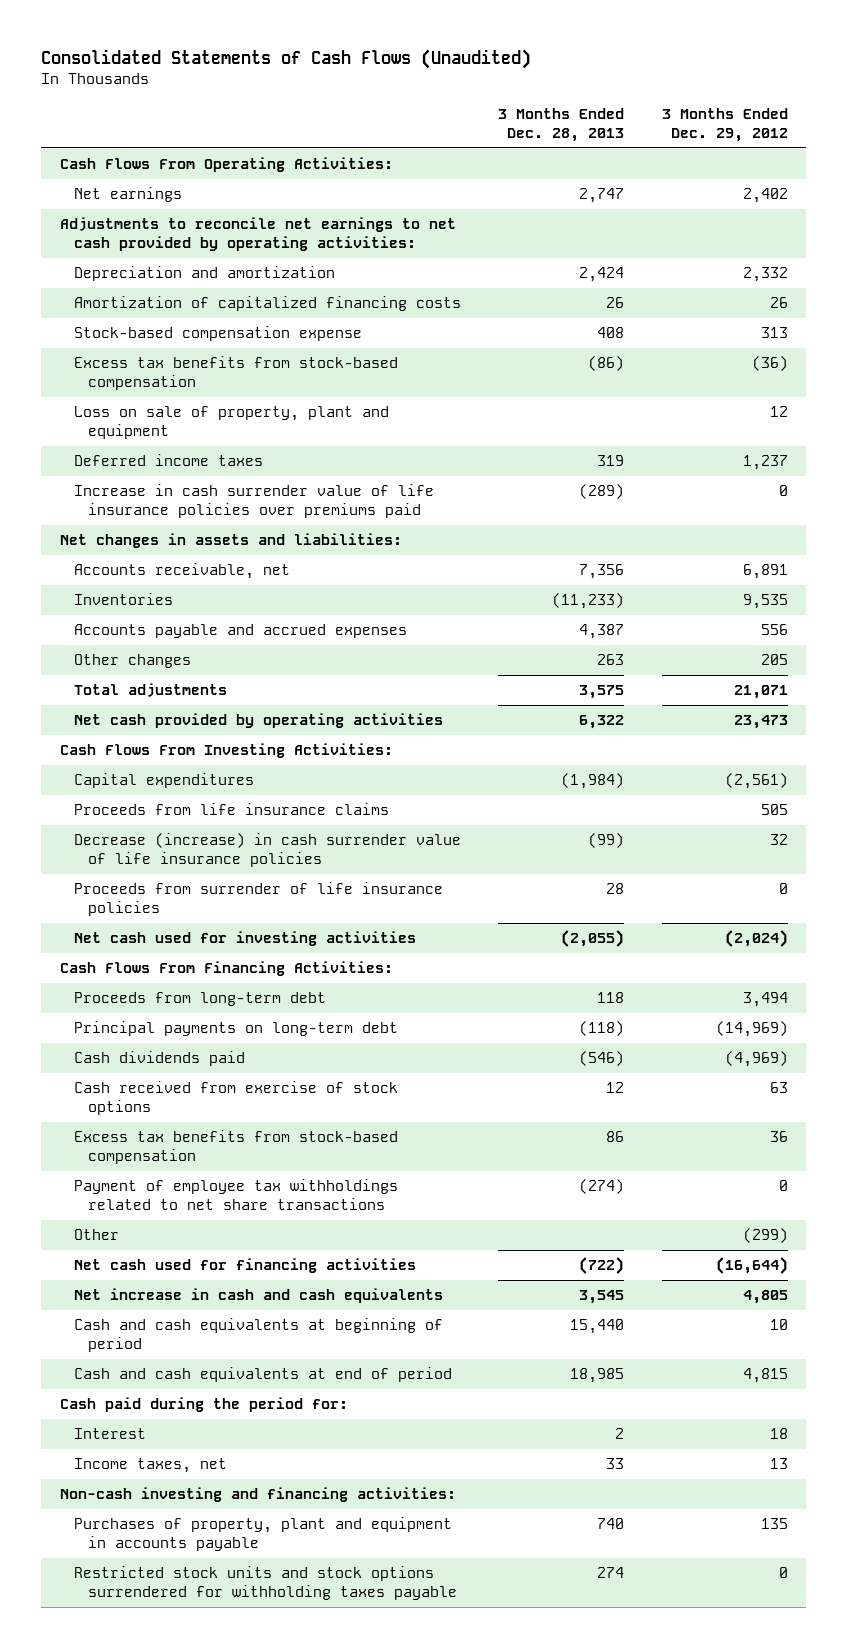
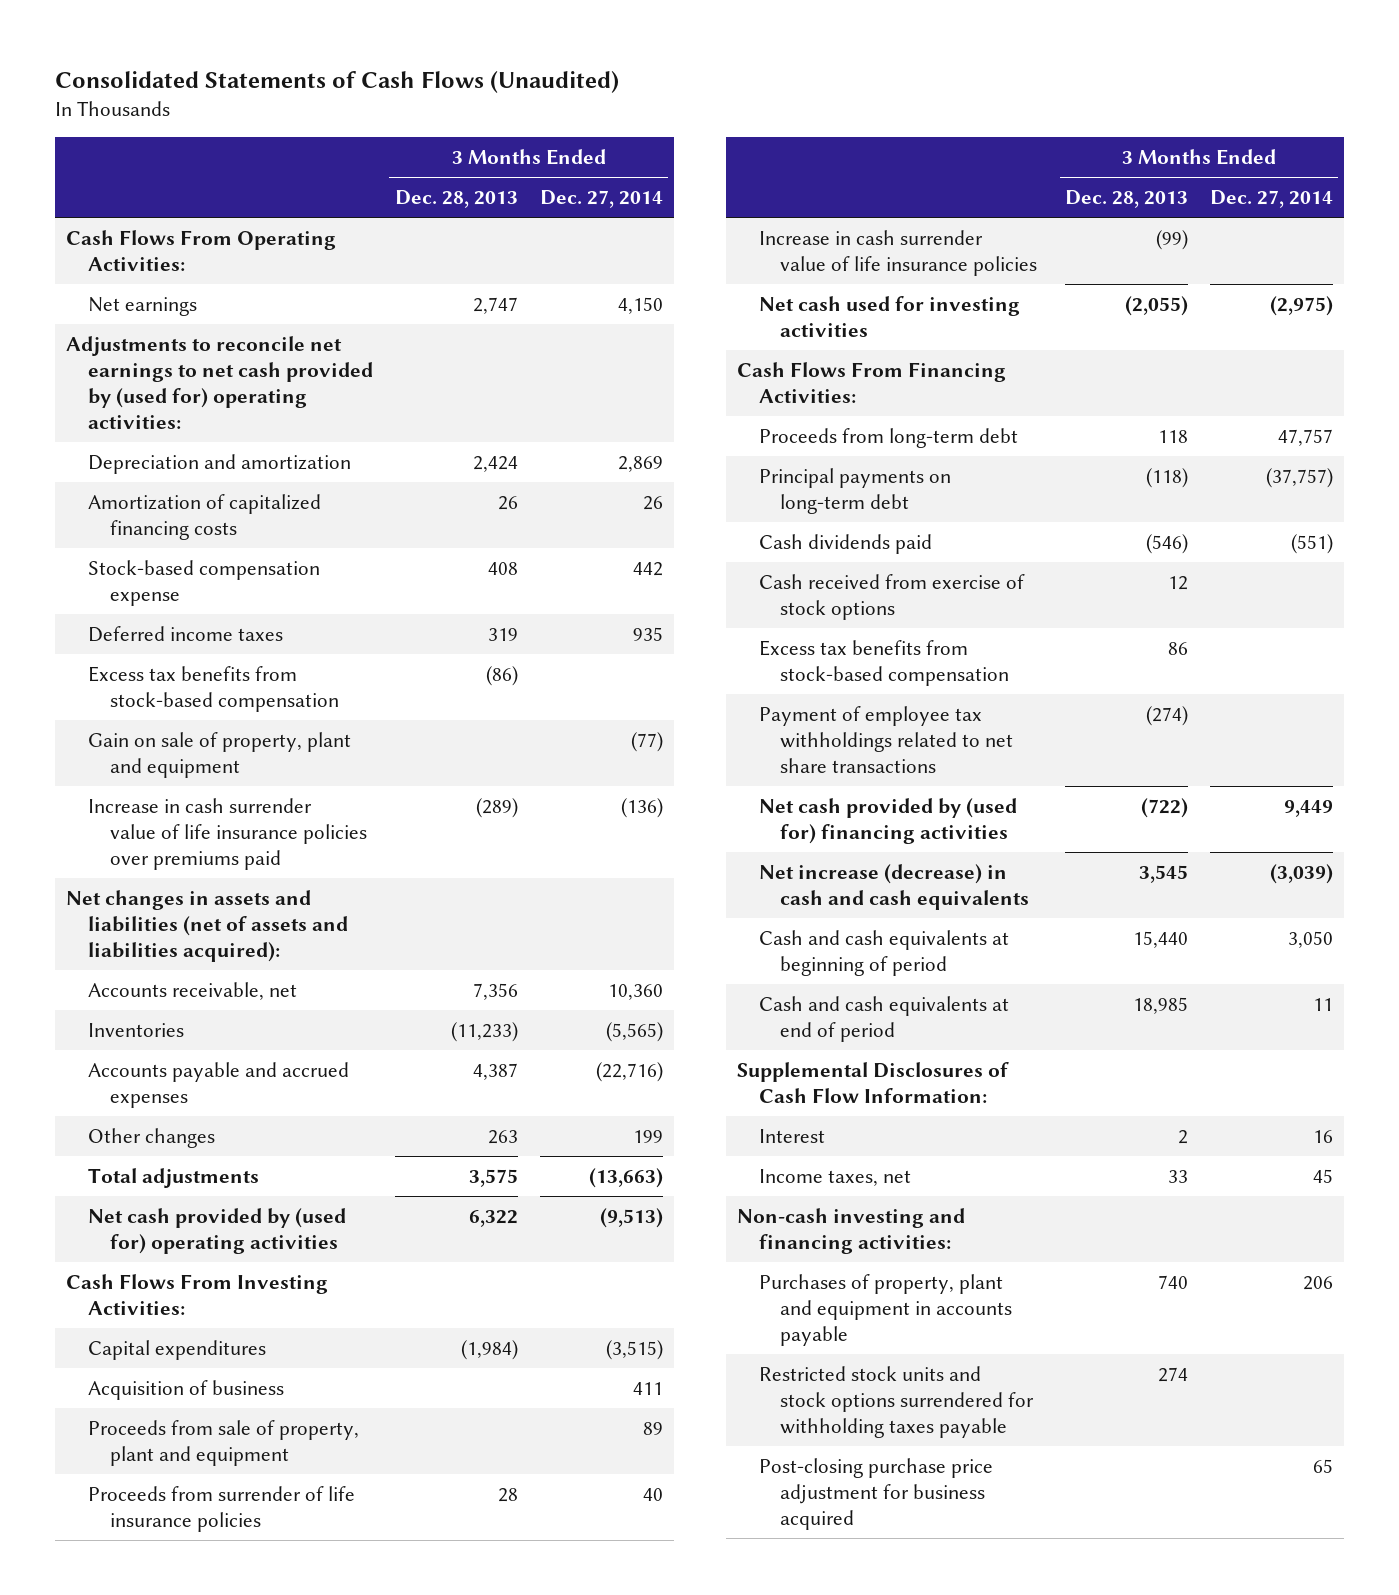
[661,107,788,142] 3 Months Ended Dec. 29, 2012 -> none
none -> [539,189,663,208] Dec. 27, 2014
[59,217,456,251] Adjustments to reconcile net earnings to net cash provided by operating activities: -> [66,335,374,430] Adjustments to reconcile net earnings to net cash provided by (used for) operating activities:
[73,406,389,439] Loss on sale of property, plant and equipment -> none
[73,356,398,390] Excess tax benefits from stock-based compensation -> [88,665,340,712] Excess tax benefits from stock-based compensation
none -> [88,731,352,778] Gain on sale of property, plant and equipment
[59,533,402,549] Net changes in assets and liabilities: -> [66,889,349,963] Net changes in assets and liabilities (net of assets and liabilities acquired):
[73,713,443,729] Net cash provided by operating activities -> [88,1207,347,1254] Net cash provided by (used for) operating activities
[73,803,389,816] Proceeds from life insurance claims -> none
[73,833,461,867] Decrease (increase) in cash surrender value of life insurance policies -> none
none -> [88,1379,285,1400] Acquisition of business
none -> [88,1419,360,1466] Proceeds from sale of property, plant and equipment
none -> [758,229,1038,276] Increase in cash surrender value of life insurance policies
[73,1229,119,1241] Other -> none
[73,1258,416,1274] Net cash used for financing activities -> [758,797,1017,844] Net cash provided by (used for) financing activities
[73,1288,443,1304] Net increase in cash and cash equivalents -> [758,863,1030,910] Net increase (decrease) in cash and cash equivalents
[59,1397,348,1413] Cash paid during the period for: -> none
none -> [736,1061,1009,1103] Supplemental Disclosures of Cash Flow Information:
none -> [758,1457,993,1531] Post-closing purchase price adjustment for business acquired

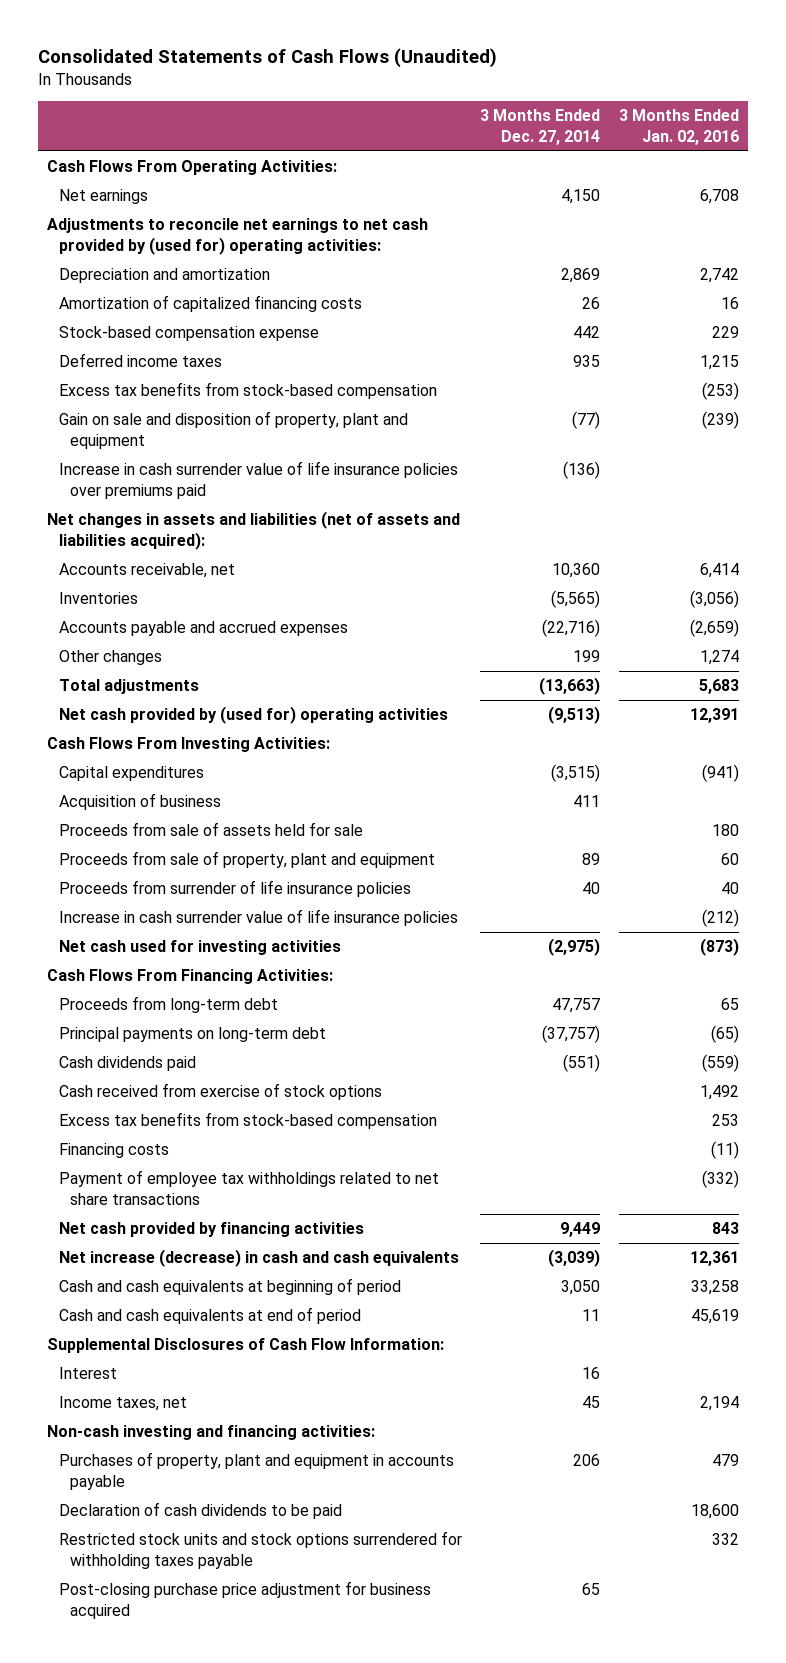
[394,189,518,208] Dec. 28, 2013 -> none
none -> [618,109,739,146] 3 Months Ended Jan. 02, 2016
[88,731,352,778] Gain on sale of property, plant and equipment -> [58,411,408,450] Gain on sale and disposition of property, plant and equipment
none -> [58,822,363,837] Proceeds from sale of assets held for sale
none -> [58,1143,169,1159] Financing costs
[758,797,1017,844] Net cash provided by (used for) financing activities -> [58,1222,364,1238] Net cash provided by financing activities
none -> [58,1502,342,1520] Declaration of cash dividends to be paid

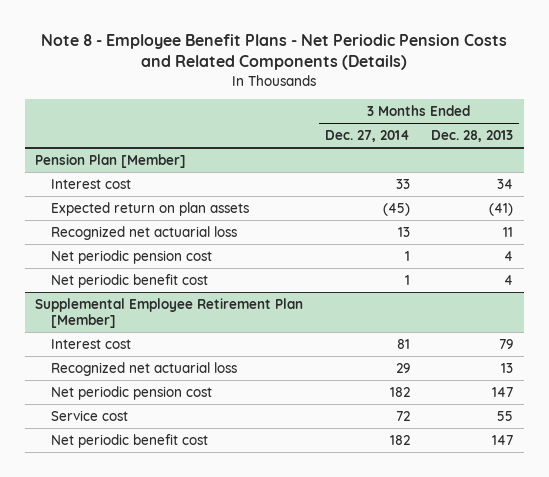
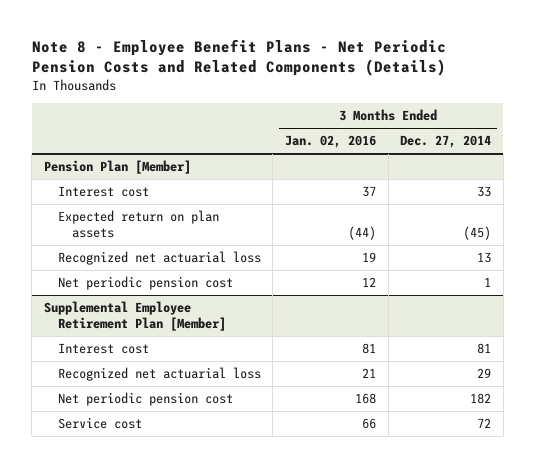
[431,130,514,143] Dec. 28, 2013 -> none
none -> [284,135,376,149] Jan. 02, 2016
[50,273,208,288] Net periodic benefit cost -> none
[50,433,208,448] Net periodic benefit cost -> none

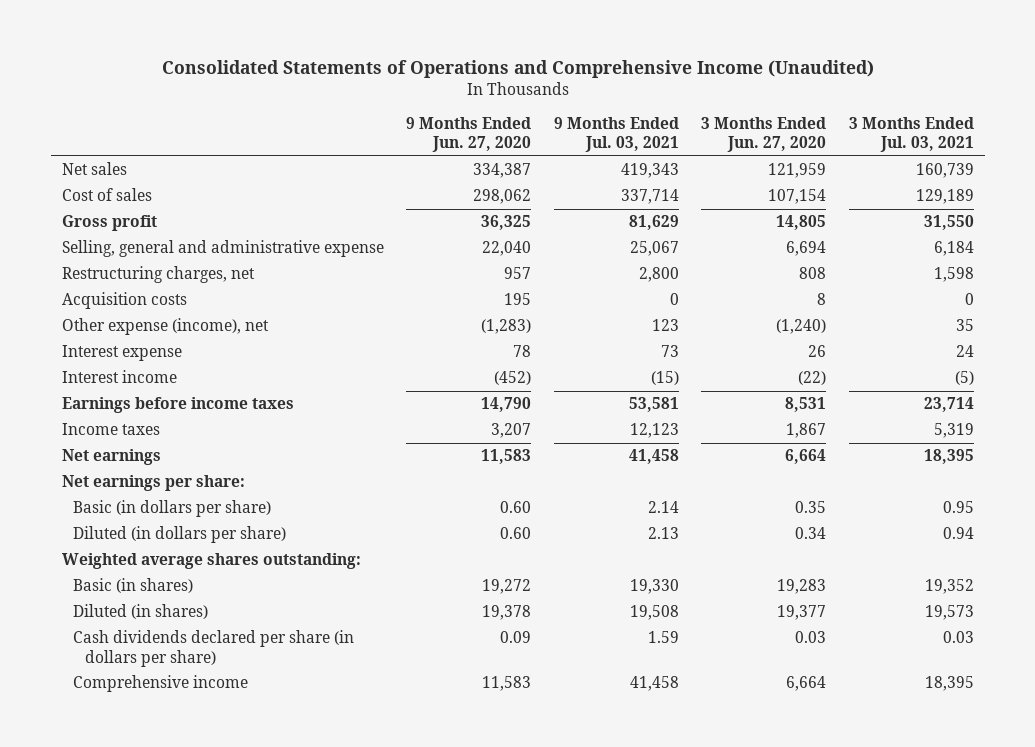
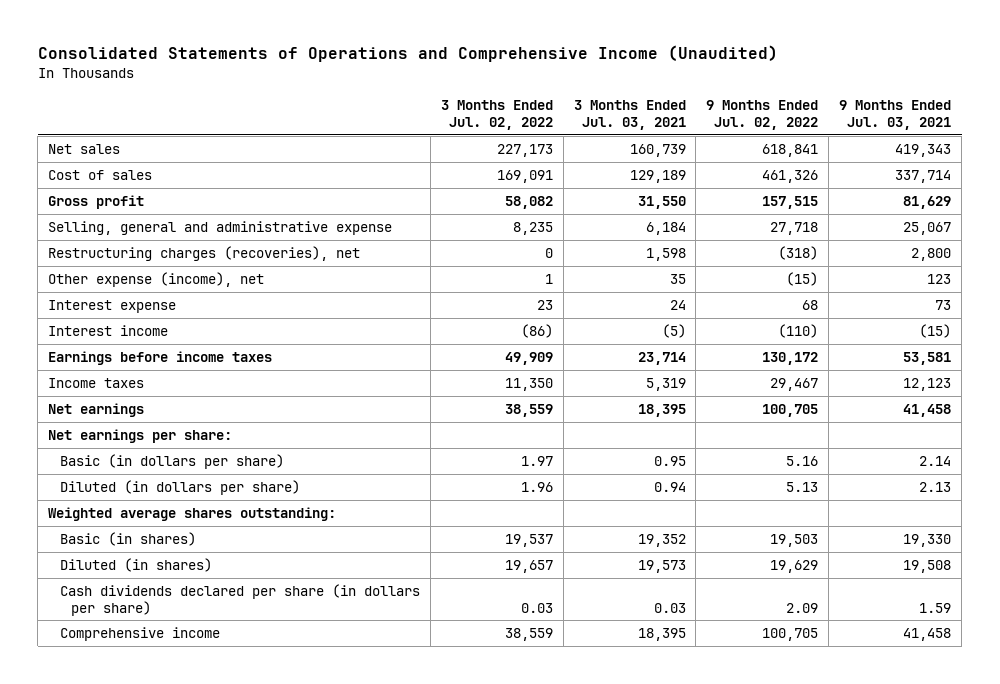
[406,116,532,153] 9 Months Ended Jun. 27, 2020 -> none
[701,116,827,153] 3 Months Ended Jun. 27, 2020 -> none
none -> [440,100,553,130] 3 Months Ended Jul. 02, 2022
none -> [706,100,819,130] 9 Months Ended Jul. 02, 2022
[61,292,187,310] Acquisition costs -> none
[61,266,255,284] Restructuring charges, net -> [48,245,361,261] Restructuring charges (recoveries), net

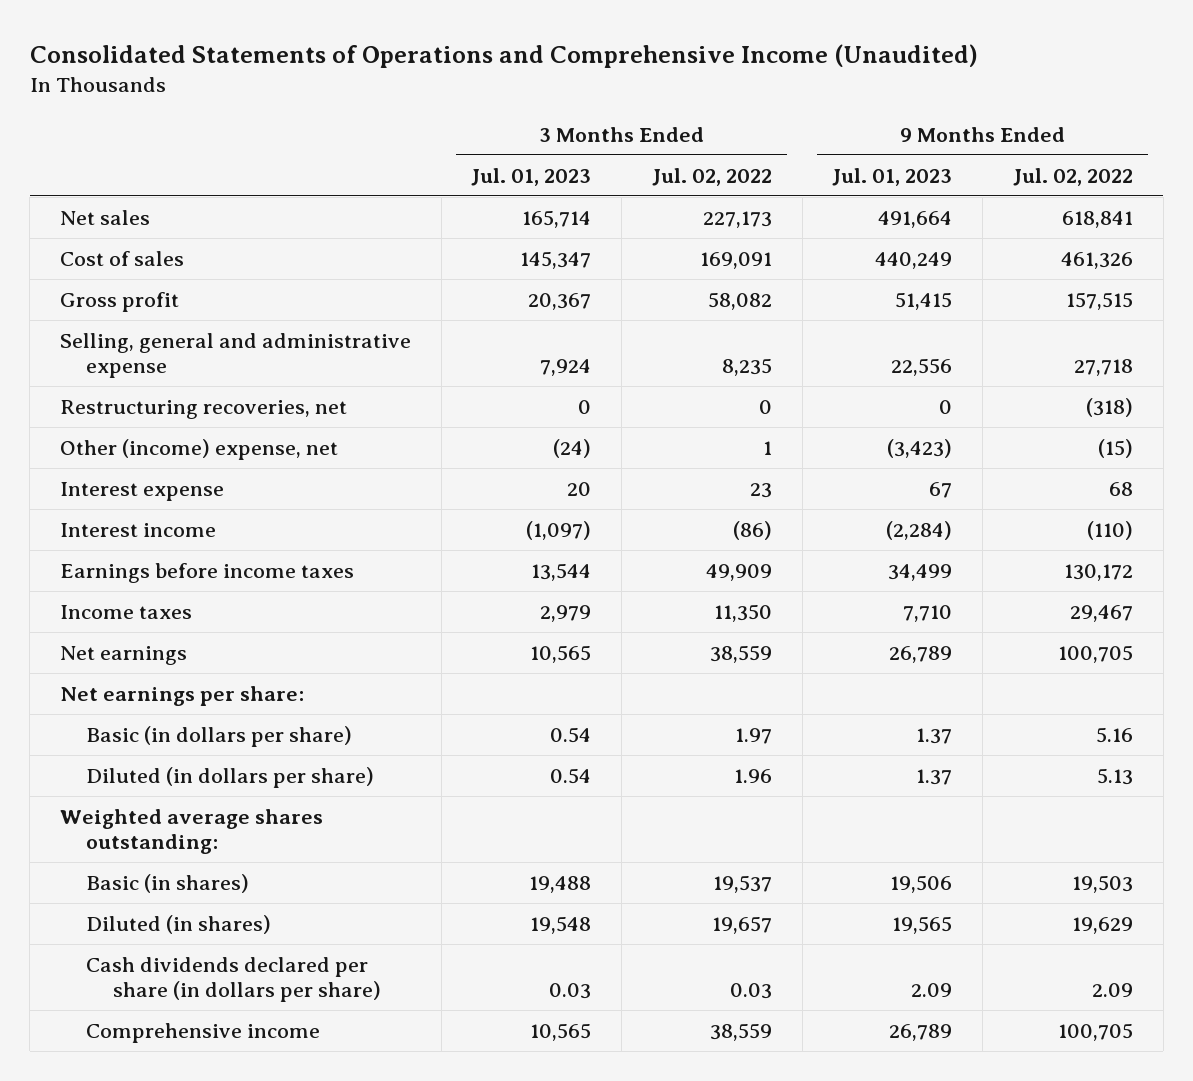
[573,100,686,130] 3 Months Ended Jul. 03, 2021 -> none
[839,100,952,130] 9 Months Ended Jul. 03, 2021 -> none
none -> [471,167,592,186] Jul. 01, 2023
none -> [832,167,953,186] Jul. 01, 2023
[48,245,361,261] Restructuring charges (recoveries), net -> [59,399,347,419] Restructuring recoveries, net
[48,271,265,287] Other expense (income), net -> [59,438,338,460] Other (income) expense, net

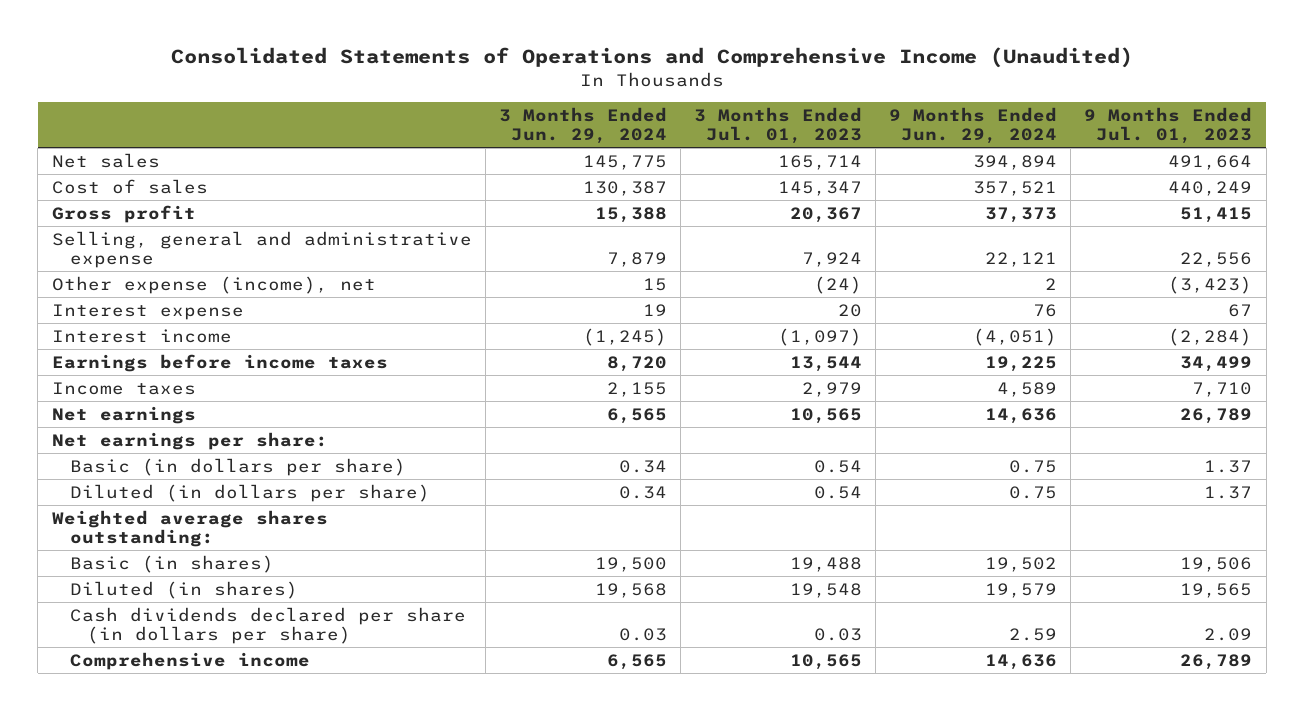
[651,167,772,186] Jul. 02, 2022 -> none
[1012,167,1133,186] Jul. 02, 2022 -> none
none -> [498,106,667,145] 3 Months Ended Jun. 29, 2024
none -> [889,106,1058,145] 9 Months Ended Jun. 29, 2024
[59,399,347,419] Restructuring recoveries, net -> none
[59,438,338,460] Other (income) expense, net -> [51,275,376,294] Other expense (income), net

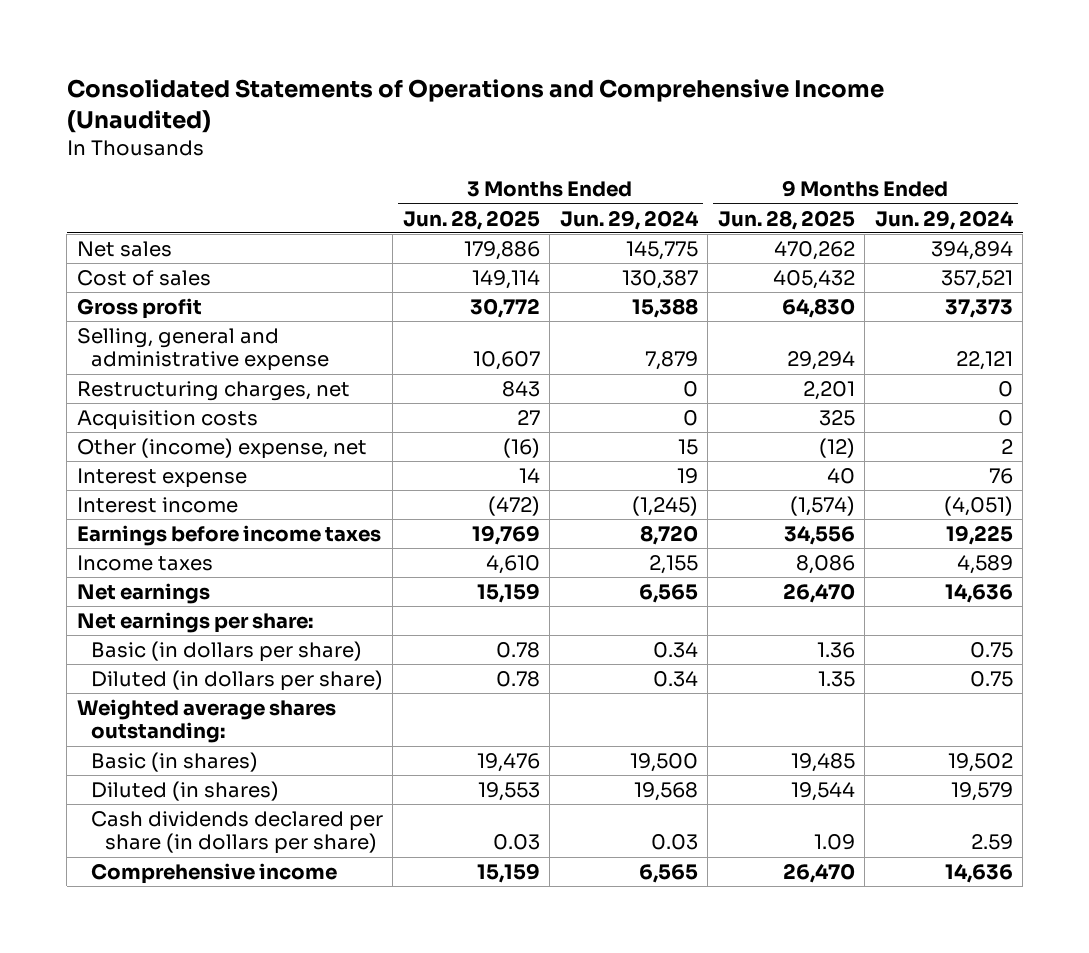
[694,106,863,145] 3 Months Ended Jul. 01, 2023 -> none
[1084,106,1253,145] 9 Months Ended Jul. 01, 2023 -> none
none -> [402,209,540,230] Jun. 28, 2025
none -> [717,209,855,230] Jun. 28, 2025
none -> [76,380,350,401] Restructuring charges, net
none -> [76,409,258,430] Acquisition costs
[51,275,376,294] Other expense (income), net -> [76,437,367,459] Other (income) expense, net

